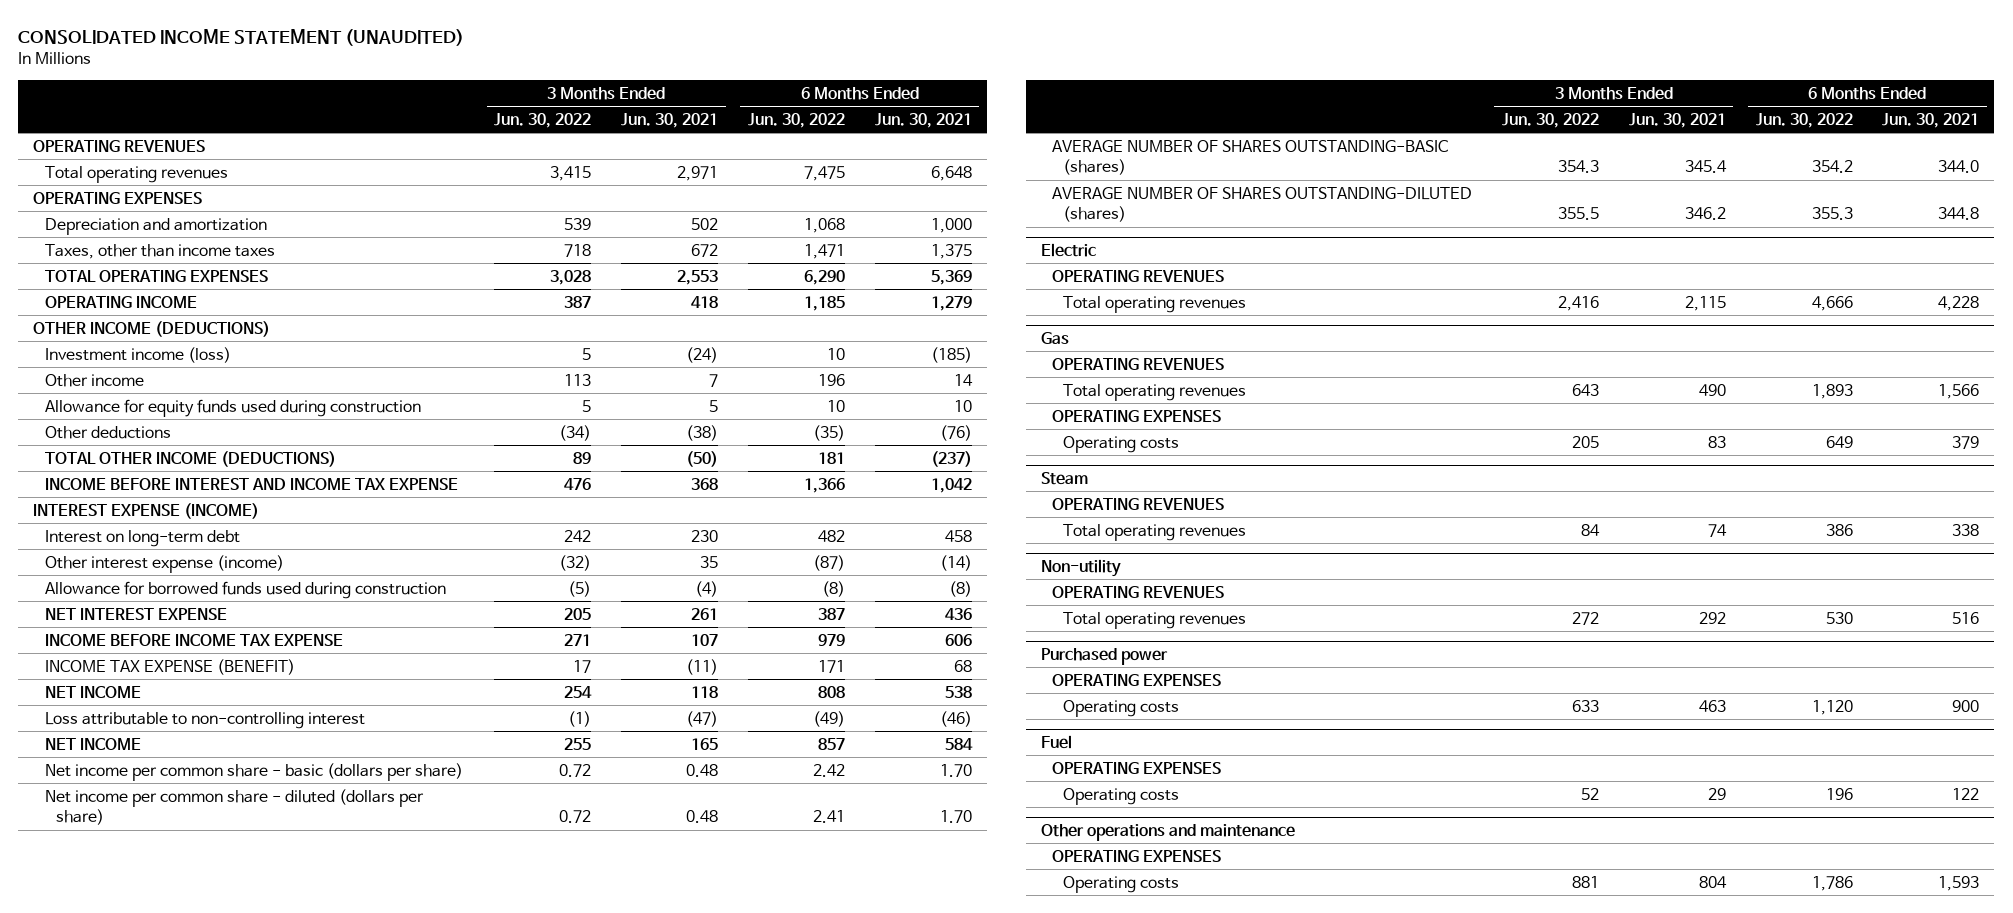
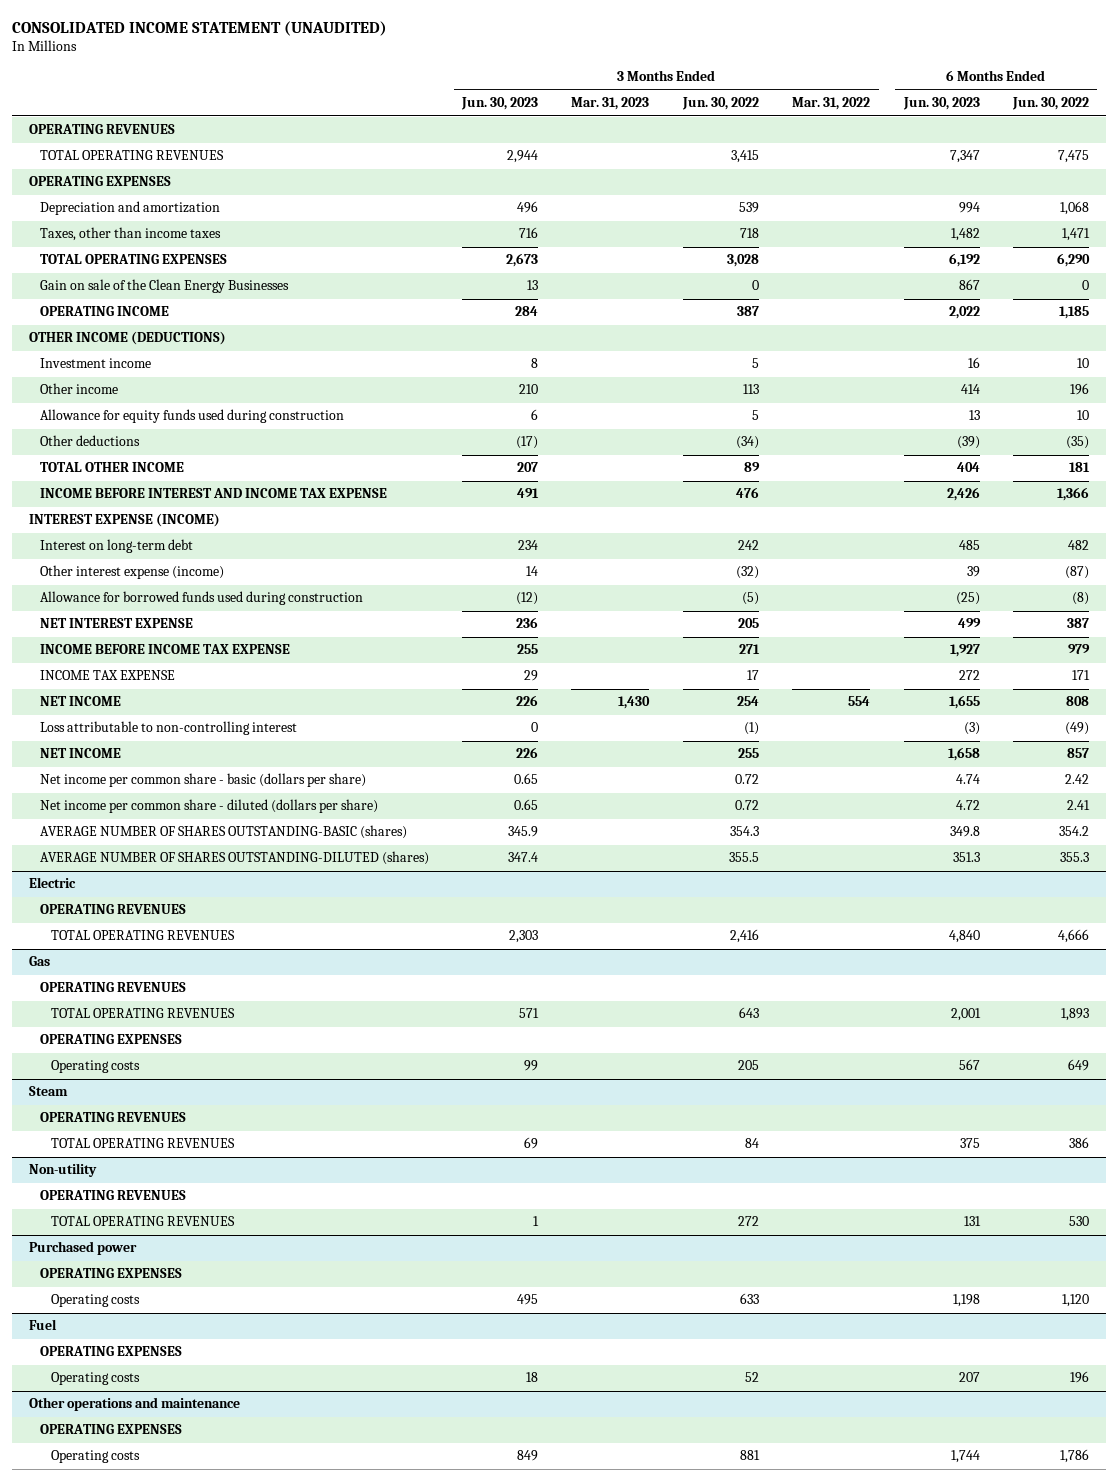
[621,112,719,128] Jun. 30, 2021 -> none
[874,112,972,128] Jun. 30, 2021 -> none
none -> [461,97,539,111] Jun. 30, 2023
none -> [571,97,650,111] Mar. 31, 2023
none -> [792,97,871,111] Mar. 31, 2022
none -> [902,97,980,111] Jun. 30, 2023
[44,165,228,183] Total operating revenues -> [39,150,224,161] TOTAL OPERATING REVENUES
none -> [39,279,289,294] Gain on sale of the Clean Energy Businesses
[44,346,231,363] Investment income (loss) -> [39,358,151,369] Investment income
[44,450,336,467] TOTAL OTHER INCOME (DEDUCTIONS) -> [39,462,184,473] TOTAL OTHER INCOME
[44,658,295,675] INCOME TAX EXPENSE (BENEFIT) -> [39,670,175,681] INCOME TAX EXPENSE
[1063,295,1247,313] Total operating revenues -> [50,930,235,941] TOTAL OPERATING REVENUES
[1063,383,1247,401] Total operating revenues -> [50,1008,235,1019] TOTAL OPERATING REVENUES
[1063,523,1247,541] Total operating revenues -> [50,1138,235,1149] TOTAL OPERATING REVENUES
[1063,611,1247,629] Total operating revenues -> [50,1216,235,1227] TOTAL OPERATING REVENUES

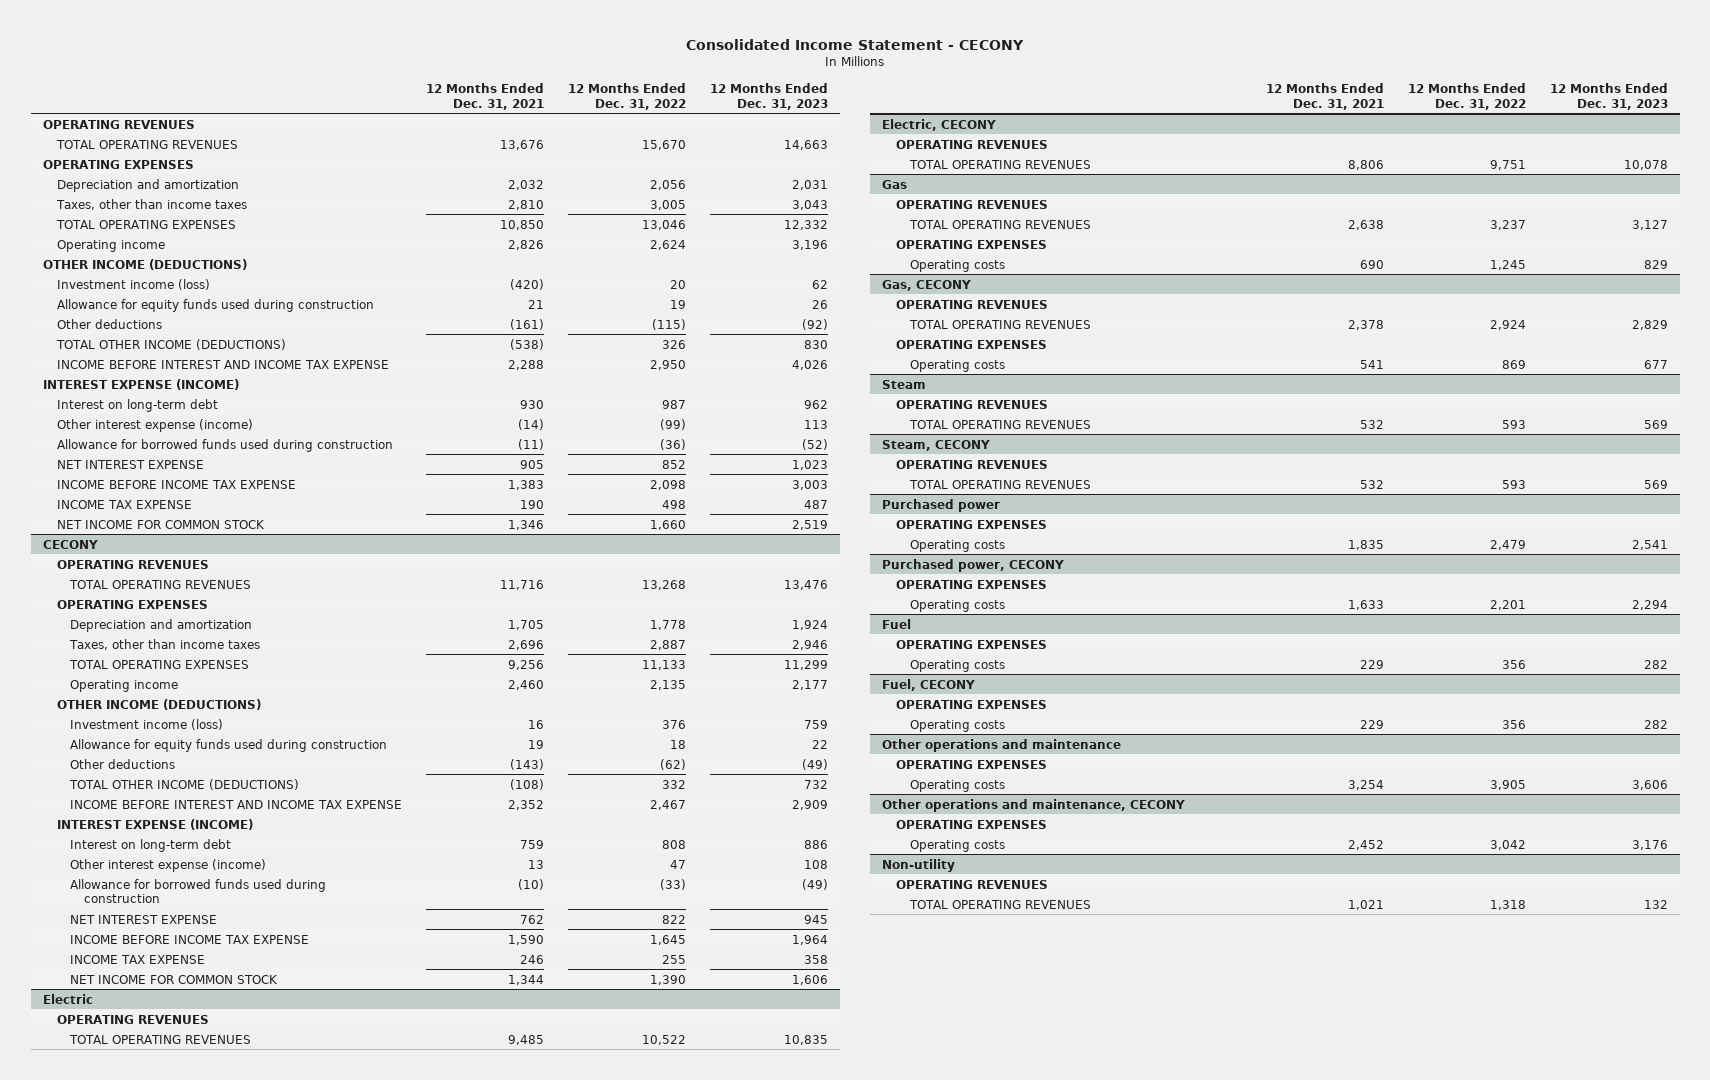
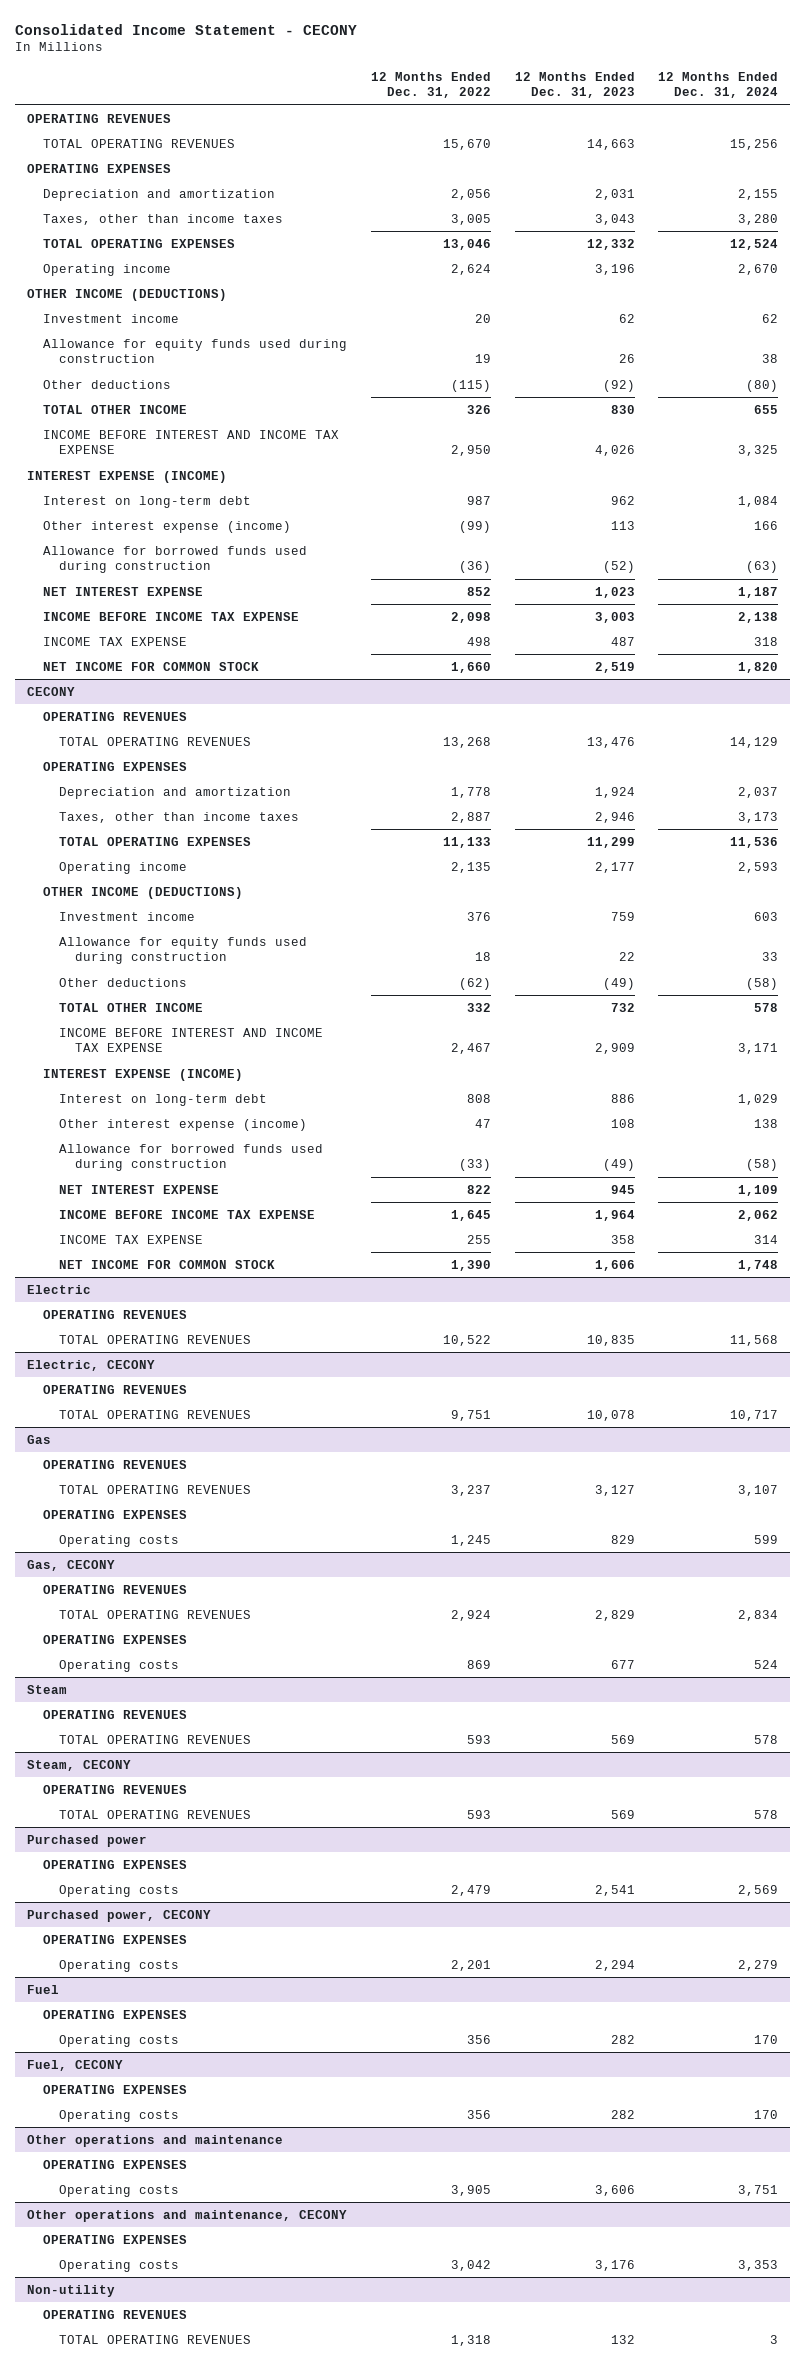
[426,83,545,110] 12 Months Ended Dec. 31, 2021 -> none
none -> [658,71,779,99] 12 Months Ended Dec. 31, 2024
[56,278,210,290] Investment income (loss) -> [43,313,180,323] Investment income
[55,338,286,350] TOTAL OTHER INCOME (DEDUCTIONS) -> [43,404,188,414] TOTAL OTHER INCOME
[70,718,224,730] Investment income (loss) -> [59,911,196,921] Investment income
[69,778,300,790] TOTAL OTHER INCOME (DEDUCTIONS) -> [59,1002,204,1012] TOTAL OTHER INCOME

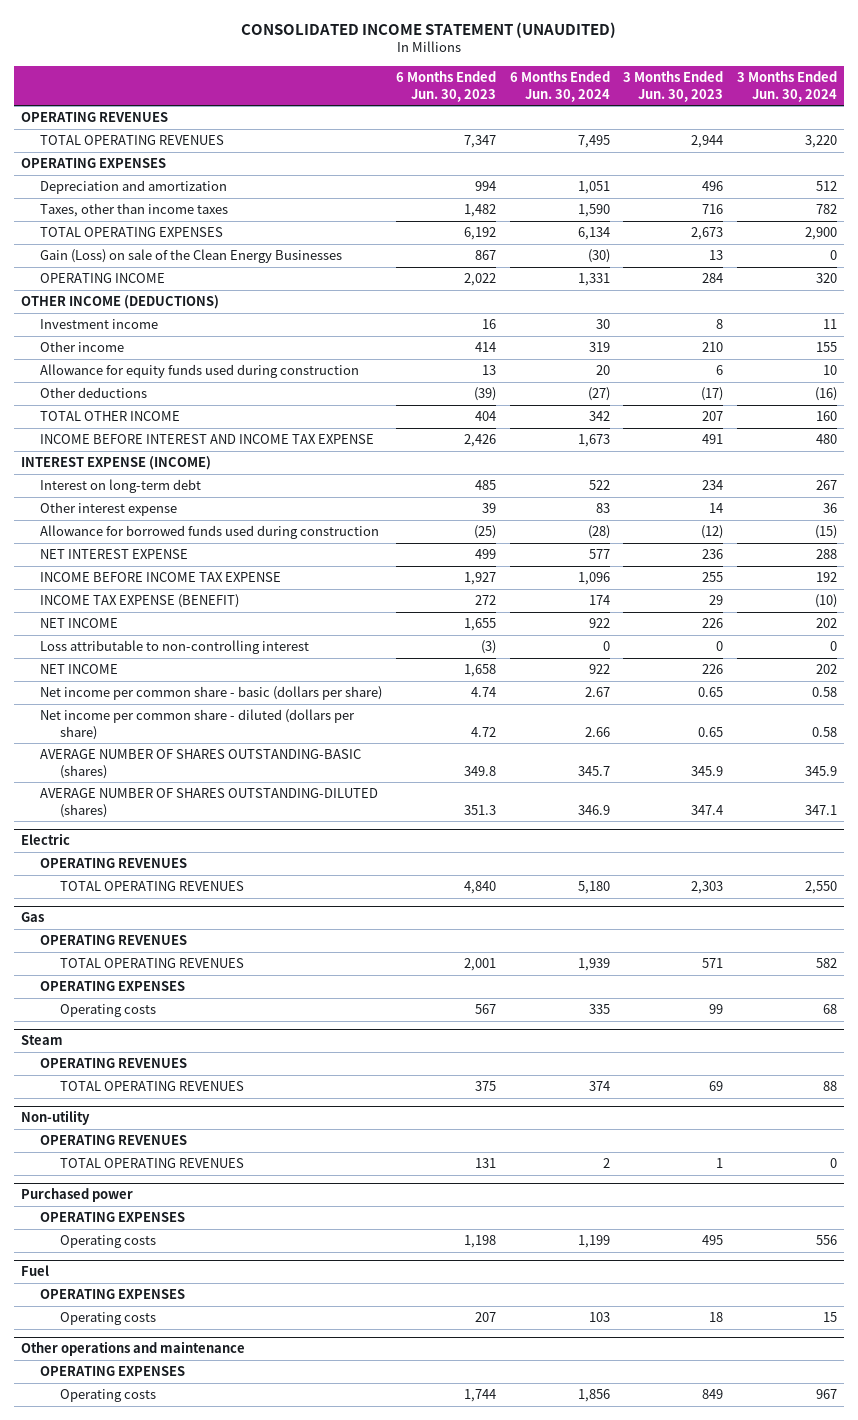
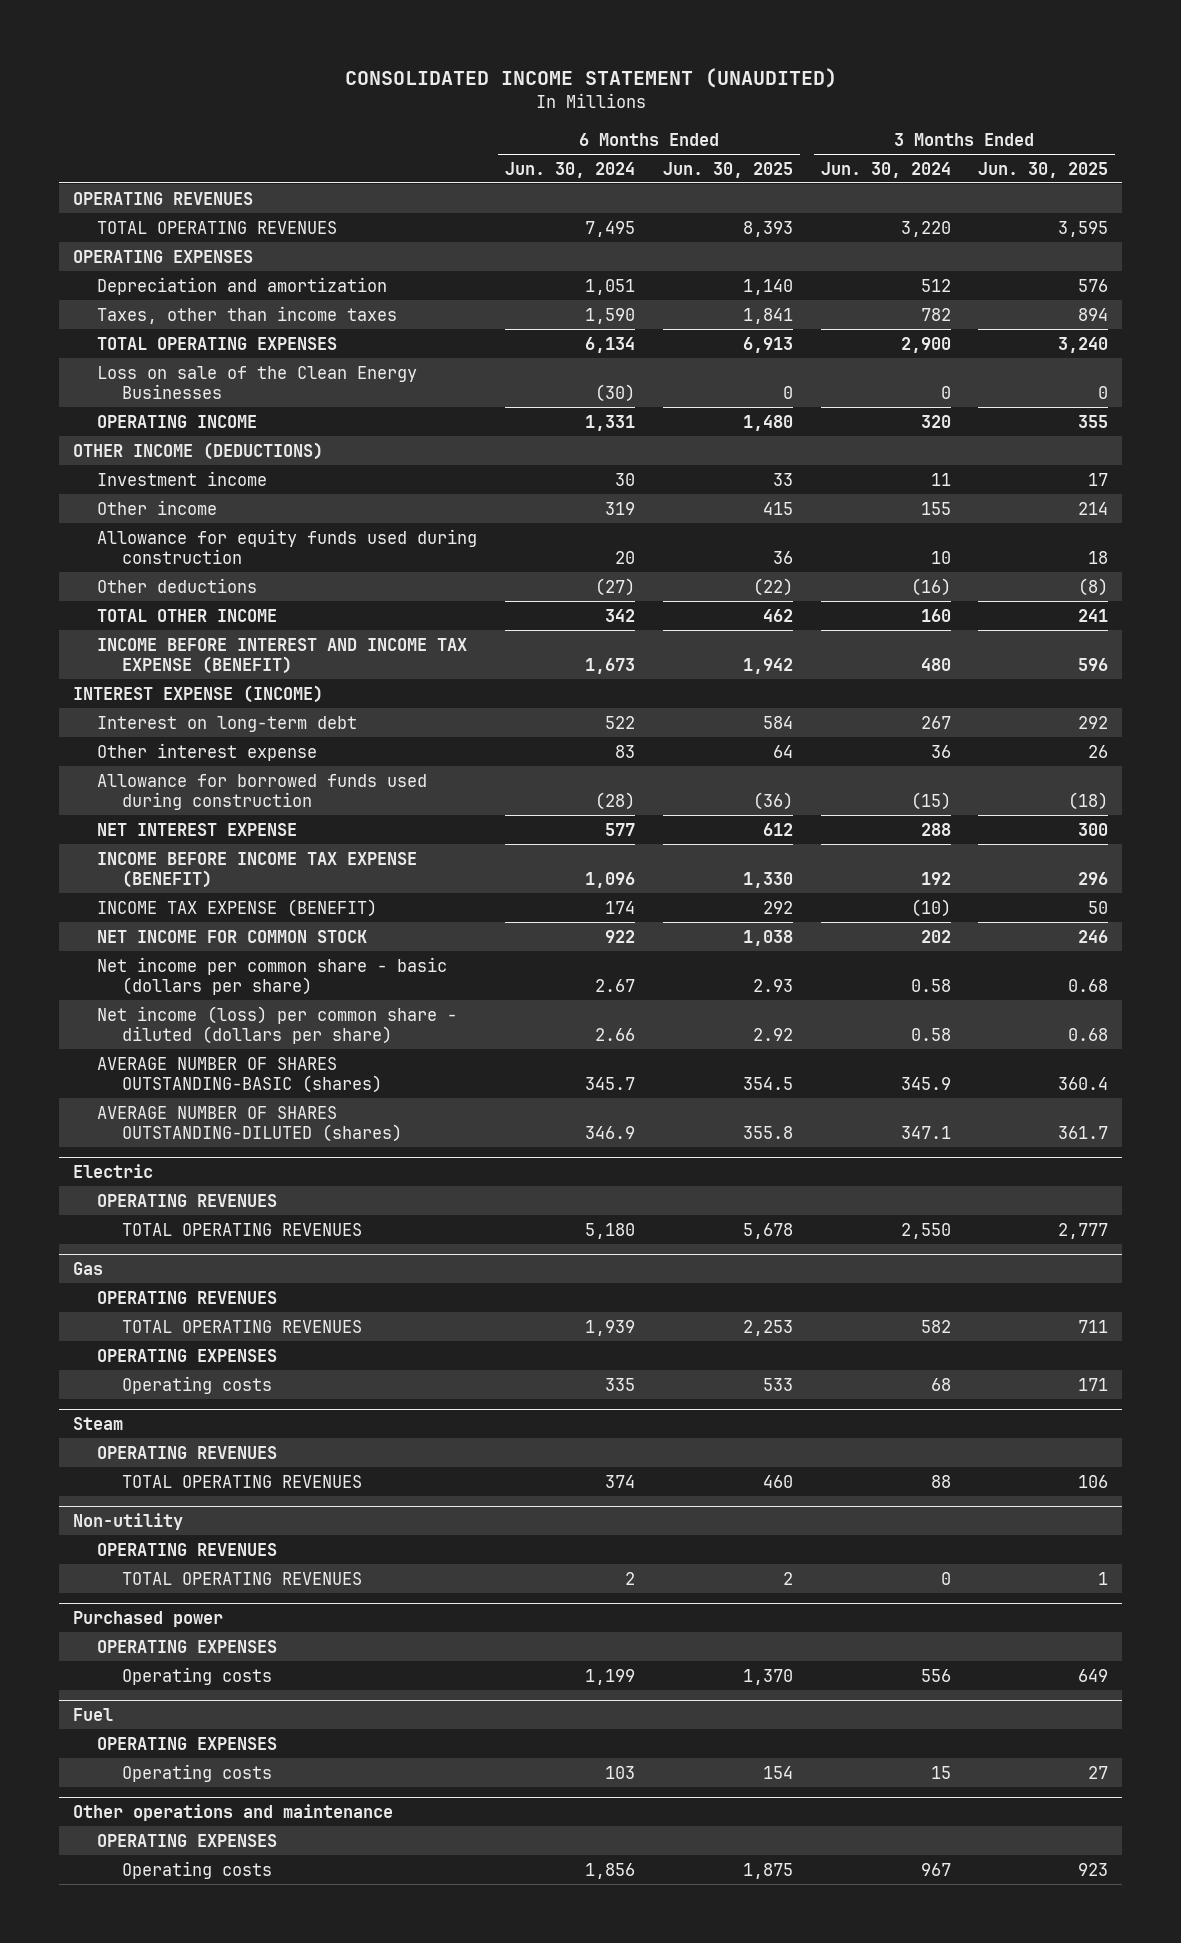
[396,70,497,102] 6 Months Ended Jun. 30, 2023 -> none
[623,70,724,102] 3 Months Ended Jun. 30, 2023 -> none
none -> [662,161,793,178] Jun. 30, 2025
none -> [978,161,1109,178] Jun. 30, 2025
[40,249,343,264] Gain (Loss) on sale of the Clean Energy Businesses -> [97,365,418,400] Loss on sale of the Clean Energy Businesses
[40,434,375,445] INCOME BEFORE INTEREST AND INCOME TAX EXPENSE -> [97,637,468,675] INCOME BEFORE INTEREST AND INCOME TAX EXPENSE (BENEFIT)
[40,572,282,583] INCOME BEFORE INCOME TAX EXPENSE -> [97,851,418,889] INCOME BEFORE INCOME TAX EXPENSE (BENEFIT)
[40,618,119,629] NET INCOME -> none
[40,640,310,655] Loss attributable to non-controlling interest -> none
[40,664,119,675] NET INCOME -> [97,929,368,943] NET INCOME FOR COMMON STOCK
[40,709,356,740] Net income per common share - diluted (dollars per share) -> [97,1005,458,1045] Net income (loss) per common share - diluted (dollars per share)

